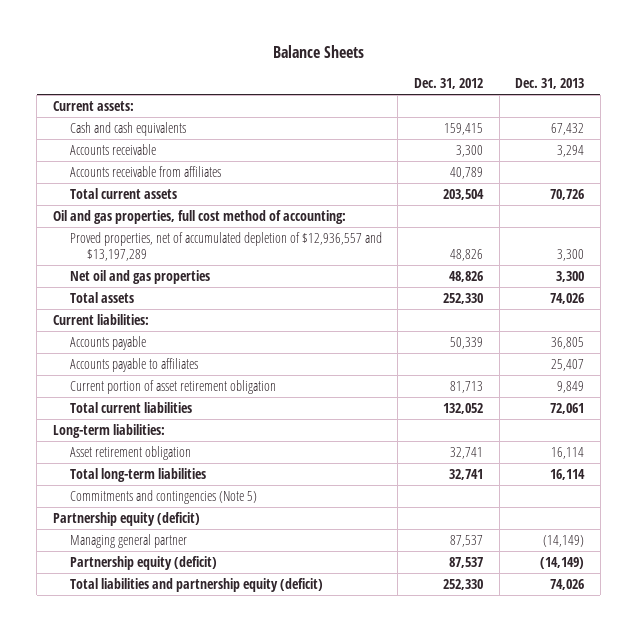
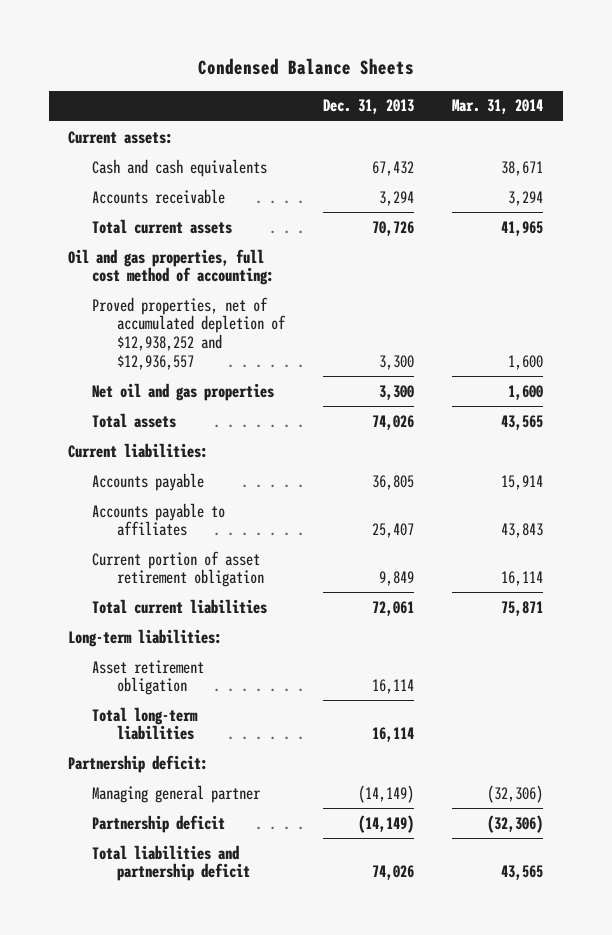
[272,45,364,59] Balance Sheets -> [197,58,414,76] Condensed Balance Sheets
[414,78,484,90] Dec. 31, 2012 -> none
none -> [452,99,544,115] Mar. 31, 2014
[69,166,221,178] Accounts receivable from affiliates -> none
[69,232,382,262] Proved properties, net of accumulated depletion of $12,936,557 and $13,197,289 -> [92,296,286,371] Proved properties, net of accumulated depletion of $12,938,252 and $12,936,557
[69,490,257,505] Commitments and contingencies (Note 5) -> none
[53,512,201,527] Partnership equity (deficit) -> [68,754,209,773] Partnership deficit:
[69,556,217,571] Partnership equity (deficit) -> [92,814,226,833] Partnership deficit
[69,578,323,593] Total liabilities and partnership equity (deficit) -> [92,844,250,882] Total liabilities and partnership deficit

